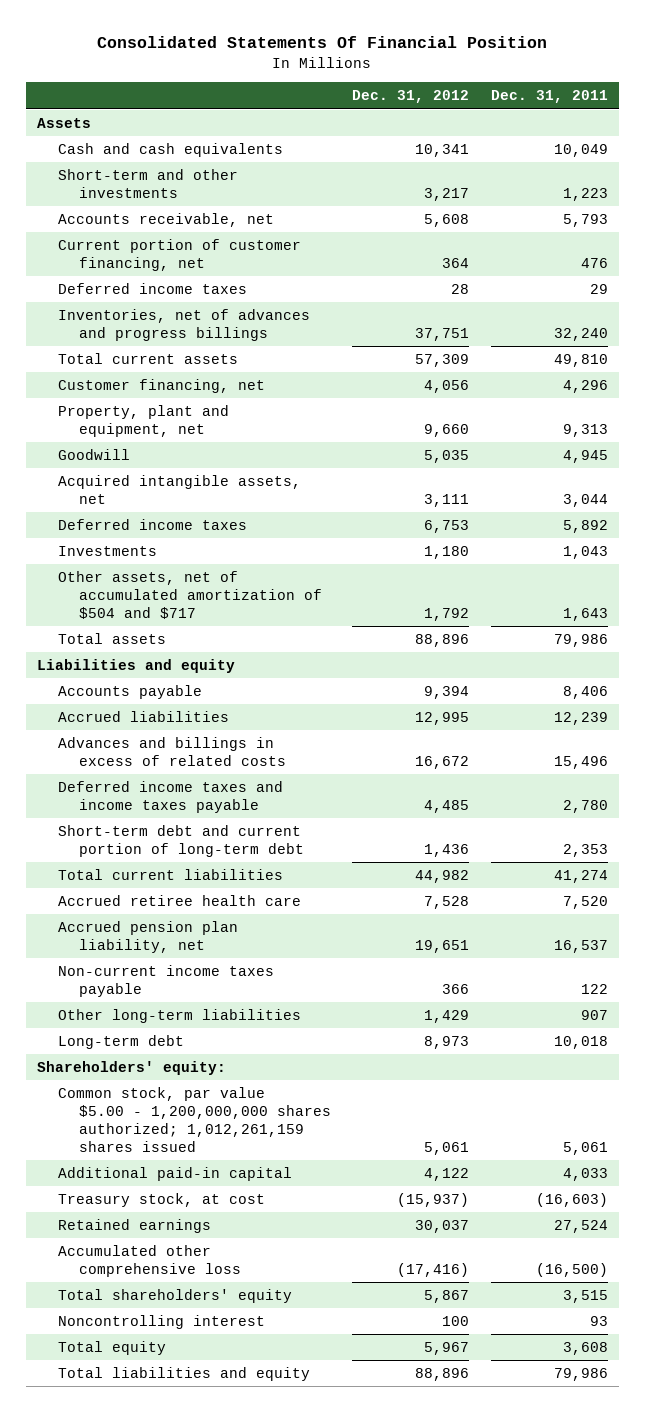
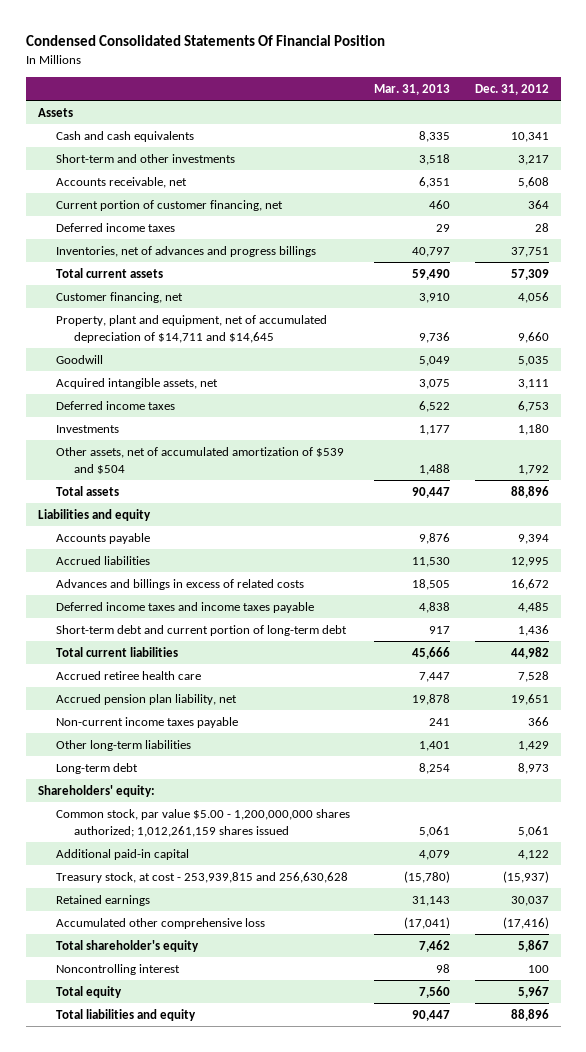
[97,36,548,49] Consolidated Statements Of Financial Position -> [25,35,385,47] Condensed Consolidated Statements Of Financial Position
[491,90,609,104] Dec. 31, 2011 -> none
none -> [374,84,451,96] Mar. 31, 2013
[57,404,229,437] Property, plant and equipment, net -> [55,314,327,343] Property, plant and equipment, net of accumulated depreciation of $14,711 and $14,645
[57,570,322,619] Other assets, net of accumulated amortization of $504 and $717 -> [55,446,344,474] Other assets, net of accumulated amortization of $539 and $504
[57,1192,265,1207] Treasury stock, at cost -> [55,871,348,883] Treasury stock, at cost - 253,939,815 and 256,630,628
[57,1288,292,1303] Total shareholders' equity -> [55,939,199,952] Total shareholder's equity

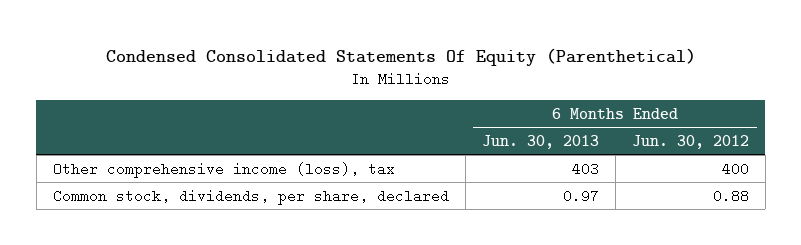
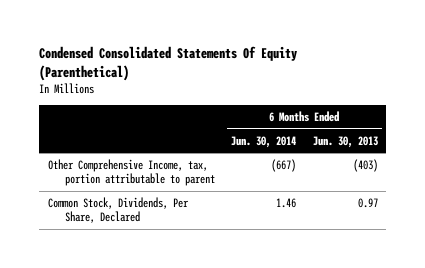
[631,134,749,149] Jun. 30, 2012 -> none
none -> [231,135,297,148] Jun. 30, 2014
[52,161,395,178] Other comprehensive income (loss), tax -> [47,158,215,187] Other Comprehensive Income, tax, portion attributable to parent
[571,161,599,176] 403 -> [352,158,378,172] (403)
[52,188,449,205] Common stock, dividends, per share, declared -> [47,196,189,224] Common Stock, Dividends, Per Share, Declared

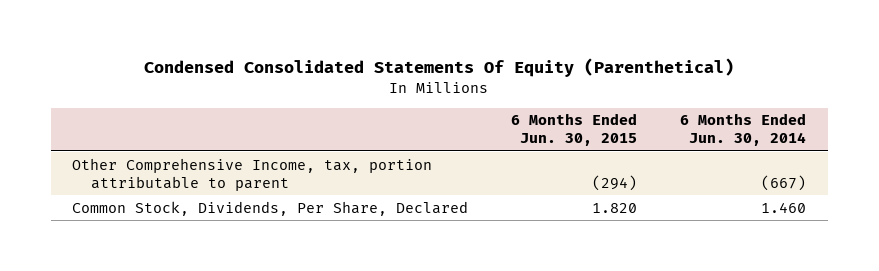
[312,135,378,148] Jun. 30, 2013 -> none
none -> [511,113,638,147] 6 Months Ended Jun. 30, 2015
[276,197,297,208] 1.46 -> [761,201,807,213] 1.460

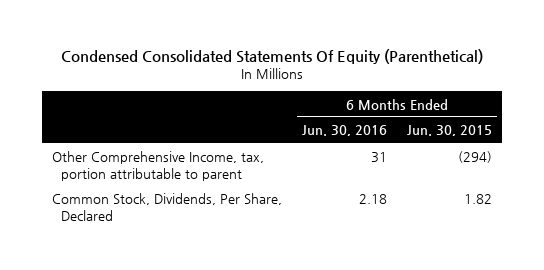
[680,113,807,147] 6 Months Ended Jun. 30, 2014 -> none
none -> [301,125,387,137] Jun. 30, 2016
[592,202,638,213] 1.820 -> [464,194,493,205] 1.82

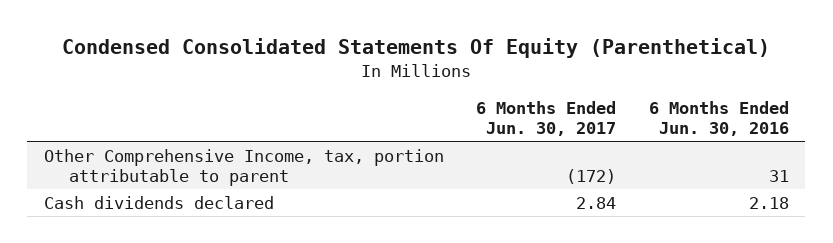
[407,125,493,137] Jun. 30, 2015 -> none
none -> [476,101,617,137] 6 Months Ended Jun. 30, 2017
[51,193,282,221] Common Stock, Dividends, Per Share, Declared -> [43,195,274,209] Cash dividends declared

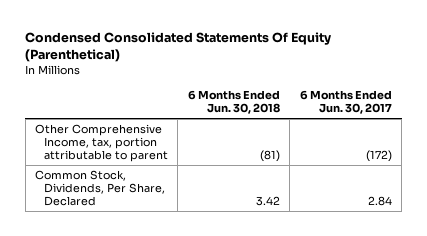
[648,101,789,137] 6 Months Ended Jun. 30, 2016 -> none
none -> [187,90,280,115] 6 Months Ended Jun. 30, 2018
[43,195,274,209] Cash dividends declared -> [35,169,165,206] Common Stock, Dividends, Per Share, Declared

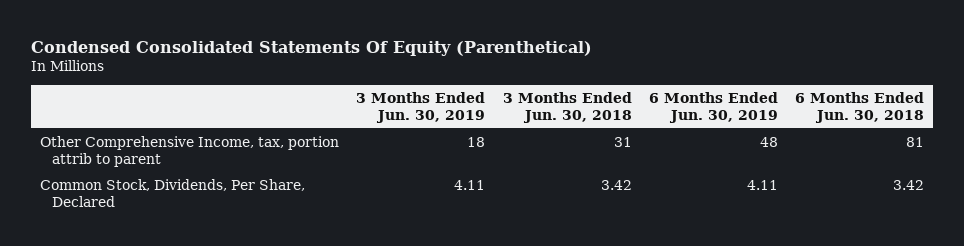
[299,90,392,115] 6 Months Ended Jun. 30, 2017 -> none
none -> [356,91,486,123] 3 Months Ended Jun. 30, 2019
none -> [502,91,632,123] 3 Months Ended Jun. 30, 2018
none -> [648,91,778,123] 6 Months Ended Jun. 30, 2019
[35,123,168,162] Other Comprehensive Income, tax, portion attributable to parent -> [40,136,340,167] Other Comprehensive Income, tax, portion attrib to parent
[259,149,280,162] (81) -> [906,137,925,148] 81

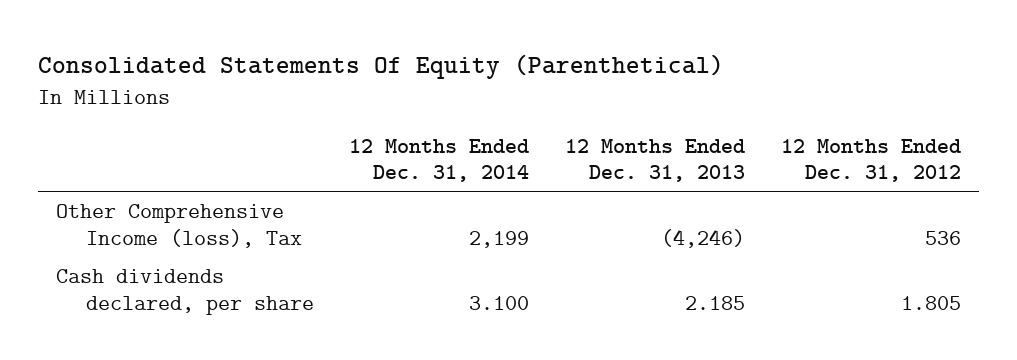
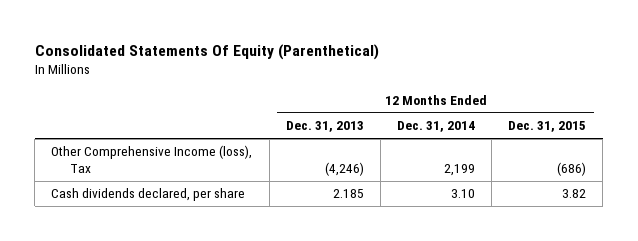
[781,138,962,183] 12 Months Ended Dec. 31, 2012 -> none
none -> [508,121,587,133] Dec. 31, 2015
[469,295,530,310] 3.100 -> [450,189,475,199] 3.10

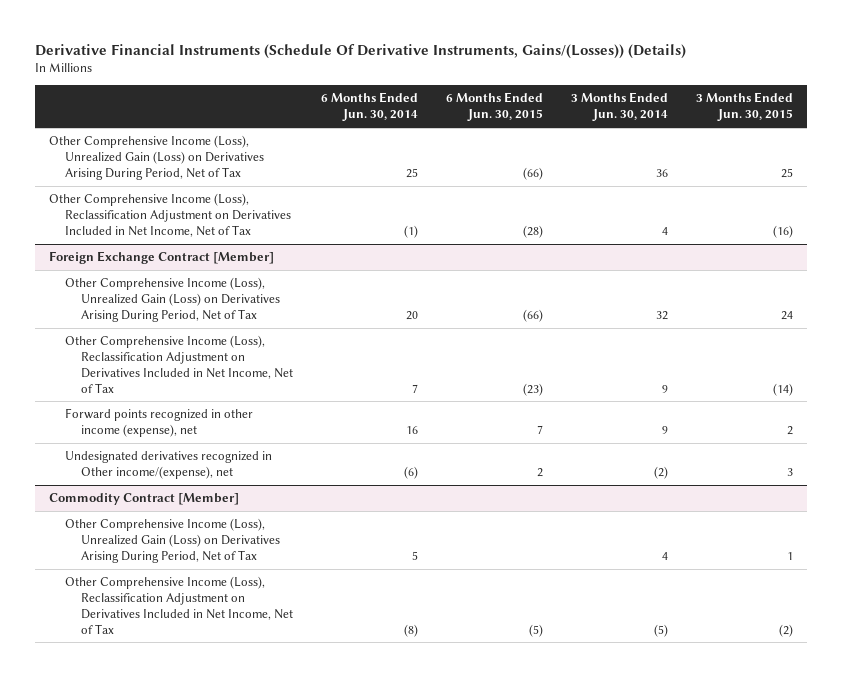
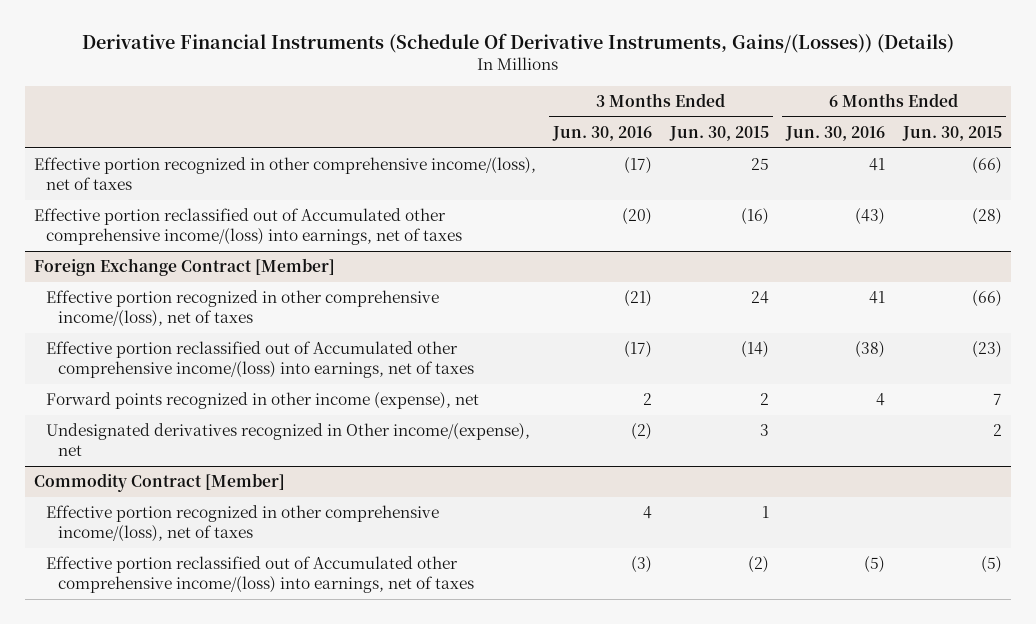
[321,92,419,122] 6 Months Ended Jun. 30, 2014 -> none
[571,92,669,122] 3 Months Ended Jun. 30, 2014 -> none
none -> [552,126,653,142] Jun. 30, 2016
none -> [785,126,886,142] Jun. 30, 2016
[48,135,265,180] Other Comprehensive Income (Loss), Unrealized Gain (Loss) on Derivatives Arising During Period, Net of Tax -> [33,157,536,190] Effective portion recognized in other comprehensive income/(loss), net of taxes
[48,193,292,237] Other Comprehensive Income (Loss), Reclassification Adjustment on Derivatives Included in Net Income, Net of Tax -> [33,208,462,245] Effective portion reclassified out of Accumulated other comprehensive income/(loss) into earnings, net of taxes
[65,277,281,322] Other Comprehensive Income (Loss), Unrealized Gain (Loss) on Derivatives Arising During Period, Net of Tax -> [45,290,439,327] Effective portion recognized in other comprehensive income/(loss), net of taxes
[65,335,294,393] Other Comprehensive Income (Loss), Reclassification Adjustment on Derivatives Included in Net Income, Net of Tax -> [45,341,474,378] Effective portion reclassified out of Accumulated other comprehensive income/(loss) into earnings, net of taxes
[65,518,281,563] Other Comprehensive Income (Loss), Unrealized Gain (Loss) on Derivatives Arising During Period, Net of Tax -> [45,505,439,542] Effective portion recognized in other comprehensive income/(loss), net of taxes
[65,576,294,634] Other Comprehensive Income (Loss), Reclassification Adjustment on Derivatives Included in Net Income, Net of Tax -> [45,556,474,593] Effective portion reclassified out of Accumulated other comprehensive income/(loss) into earnings, net of taxes

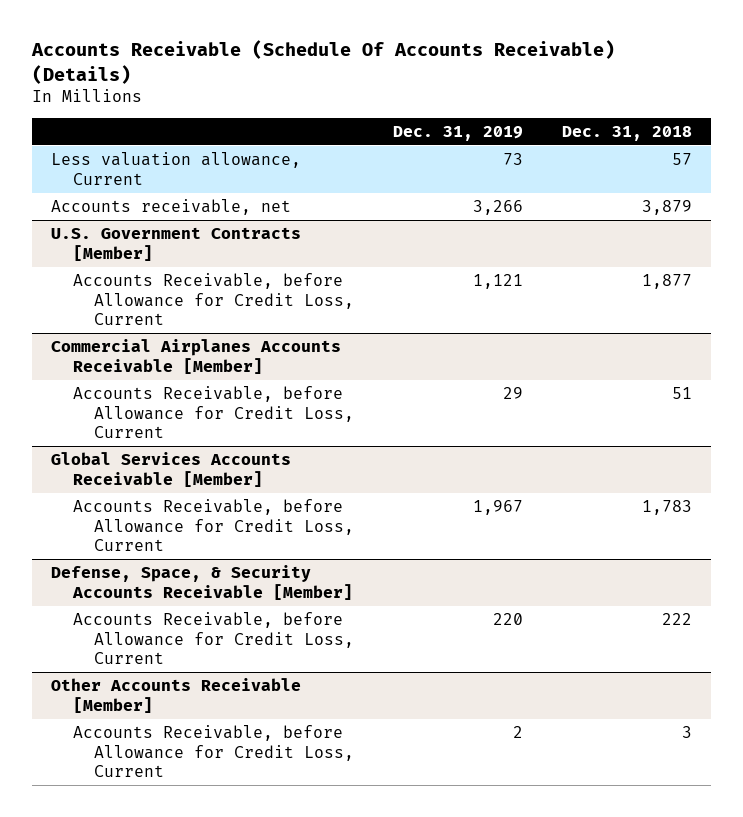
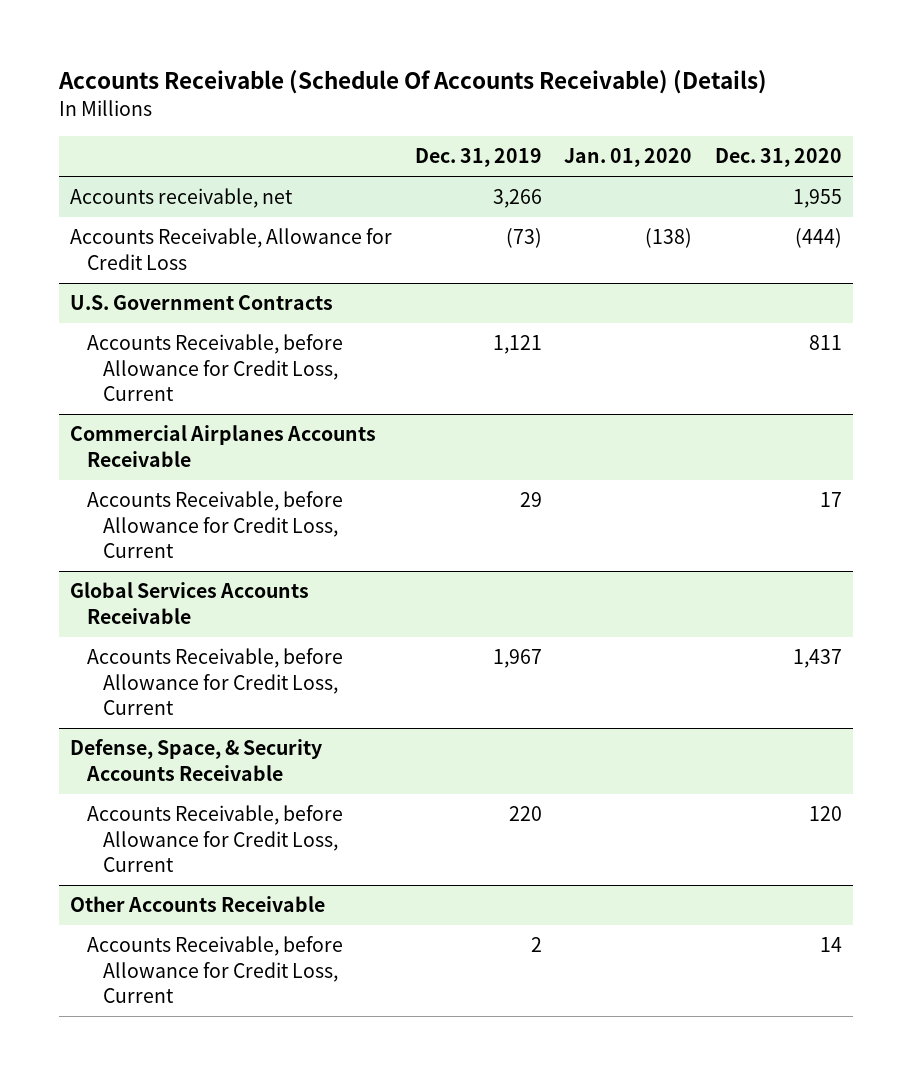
[561,126,692,142] Dec. 31, 2018 -> none
none -> [564,148,693,168] Jan. 01, 2020
none -> [714,148,842,168] Dec. 31, 2020
[51,151,302,185] Less valuation allowance, Current -> none
none -> [70,228,393,270] Accounts Receivable, Allowance for Credit Loss
[51,226,302,261] U.S. Government Contracts [Member] -> [70,295,334,311] U.S. Government Contracts
[51,338,342,374] Commercial Airplanes Accounts Receivable [Member] -> [70,425,377,467] Commercial Airplanes Accounts Receivable
[51,451,292,487] Global Services Accounts Receivable [Member] -> [70,582,310,624] Global Services Accounts Receivable
[51,564,353,600] Defense, Space, & Security Accounts Receivable [Member] -> [70,739,323,781] Defense, Space, & Security Accounts Receivable
[51,677,302,713] Other Accounts Receivable [Member] -> [70,896,326,913] Other Accounts Receivable

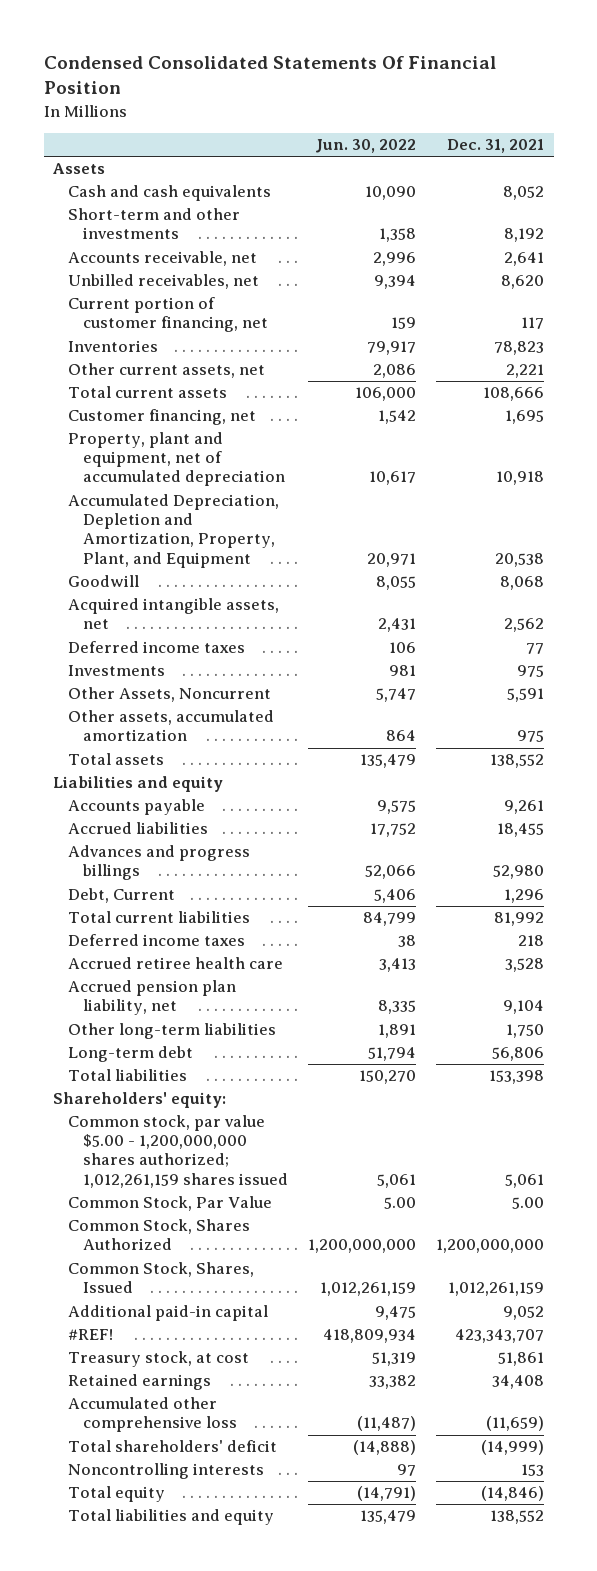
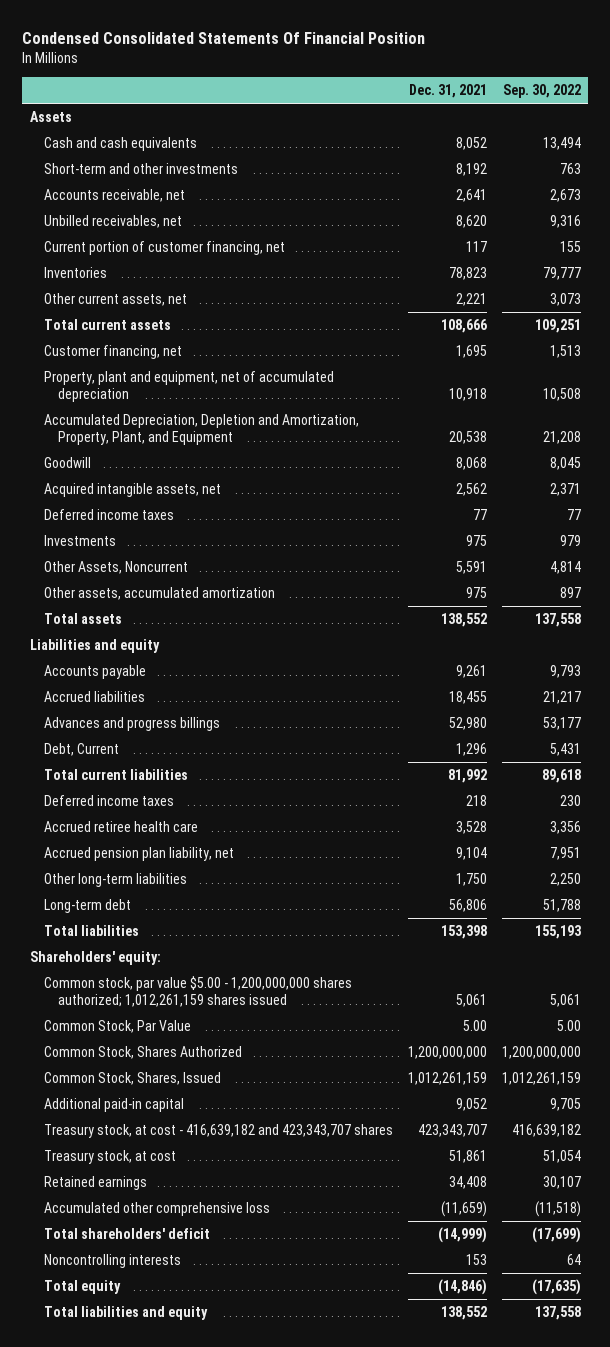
[315,139,417,154] Jun. 30, 2022 -> none
none -> [502,84,581,99] Sep. 30, 2022
[68,1329,114,1341] #REF! -> [43,1124,393,1139] Treasury stock, at cost - 416,639,182 and 423,343,707 shares

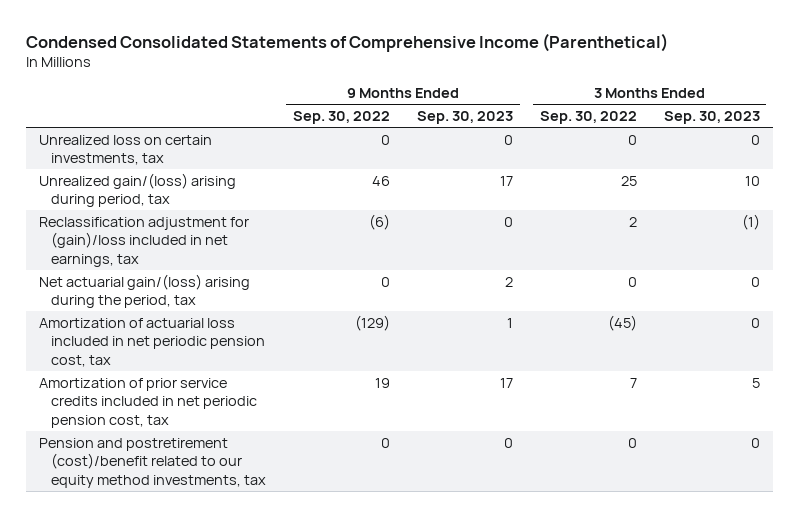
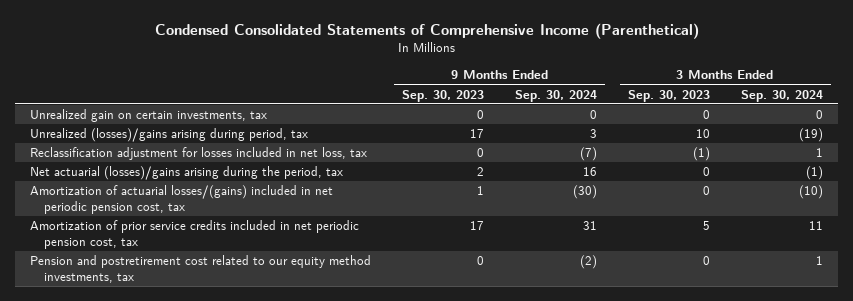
[293,111,391,125] Sep. 30, 2022 -> none
[539,111,637,125] Sep. 30, 2022 -> none
none -> [515,89,598,102] Sep. 30, 2024
none -> [740,89,823,102] Sep. 30, 2024
[39,134,213,166] Unrealized loss on certain investments, tax -> [30,109,268,123] Unrealized gain on certain investments, tax
[39,172,237,208] Unrealized gain/(loss) arising during period, tax -> [30,128,309,143] Unrealized (losses)/gains arising during period, tax
[39,216,250,267] Reclassification adjustment for (gain)/loss included in net earnings, tax -> [30,147,368,161] Reclassification adjustment for losses included in net loss, tax
[39,273,251,309] Net actuarial gain/(loss) arising during the period, tax -> [30,166,344,181] Net actuarial (losses)/gains arising during the period, tax
[39,317,266,367] Amortization of actuarial loss included in net periodic pension cost, tax -> [30,185,334,215] Amortization of actuarial losses/(gains) included in net periodic pension cost, tax
[39,437,267,488] Pension and postretirement (cost)/benefit related to our equity method investments, tax -> [30,255,372,284] Pension and postretirement cost related to our equity method investments, tax

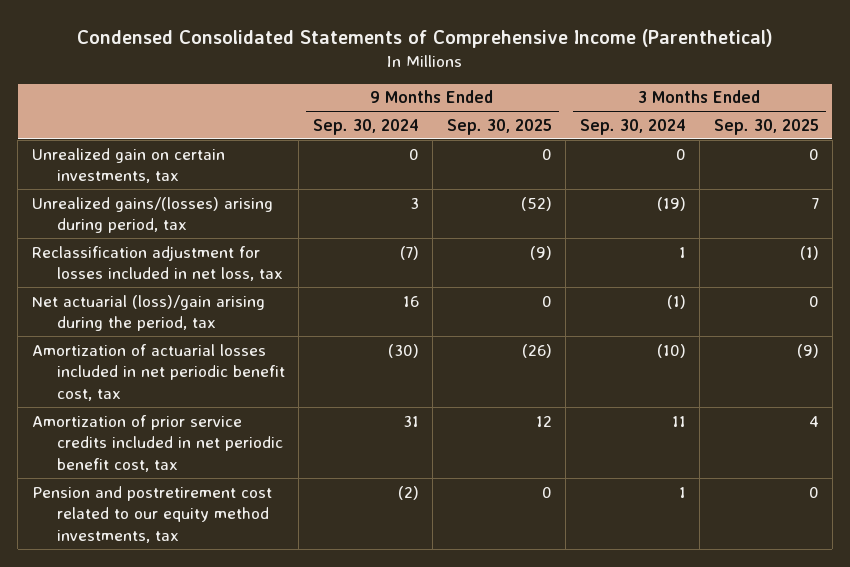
[402,89,485,102] Sep. 30, 2023 -> none
[627,89,710,102] Sep. 30, 2023 -> none
none -> [446,118,552,135] Sep. 30, 2025
none -> [713,118,819,135] Sep. 30, 2025
[30,128,309,143] Unrealized (losses)/gains arising during period, tax -> [31,196,273,234] Unrealized gains/(losses) arising during period, tax
[30,166,344,181] Net actuarial (losses)/gains arising during the period, tax -> [31,294,265,332] Net actuarial (loss)/gain arising during the period, tax
[30,185,334,215] Amortization of actuarial losses/(gains) included in net periodic pension cost, tax -> [31,343,285,401] Amortization of actuarial losses included in net periodic benefit cost, tax
[30,220,360,250] Amortization of prior service credits included in net periodic pension cost, tax -> [31,414,283,472] Amortization of prior service credits included in net periodic benefit cost, tax

